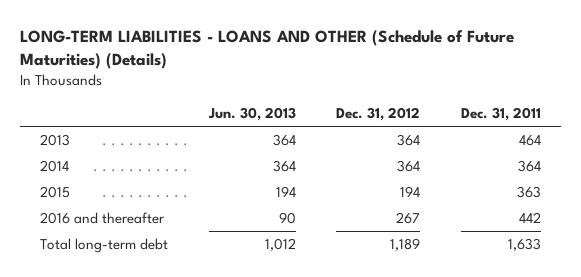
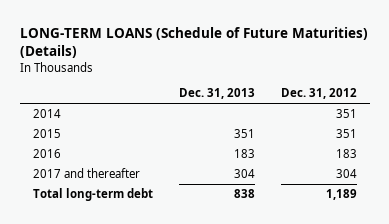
[19,30,514,70] LONG-TERM LIABILITIES - LOANS AND OTHER (Schedule of Future Maturities) (Details) -> [19,26,368,58] LONG-TERM LOANS (Schedule of Future Maturities) (Details)
[207,107,296,122] Jun. 30, 2013 -> none
[461,107,542,122] Dec. 31, 2011 -> none
none -> [178,88,255,100] Dec. 31, 2013
[39,133,70,146] 2013 -> none
[397,159,421,172] 364 -> [335,109,357,119] 351
[400,185,421,197] 194 -> [335,129,357,139] 351
none -> [32,149,61,159] 2016
[39,211,165,224] 2016 and thereafter -> [32,168,140,179] 2017 and thereafter
[396,211,421,224] 267 -> [335,169,357,179] 304

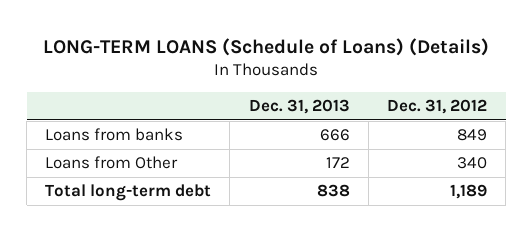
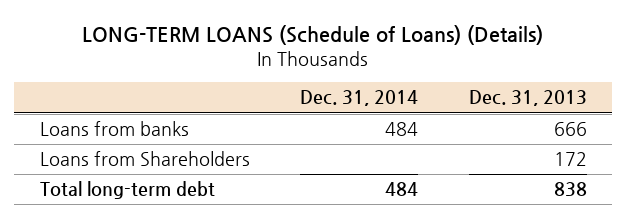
[386,99,487,115] Dec. 31, 2012 -> none
none -> [300,90,419,107] Dec. 31, 2014
[45,156,179,170] Loans from Other -> [39,151,250,167] Loans from Shareholders

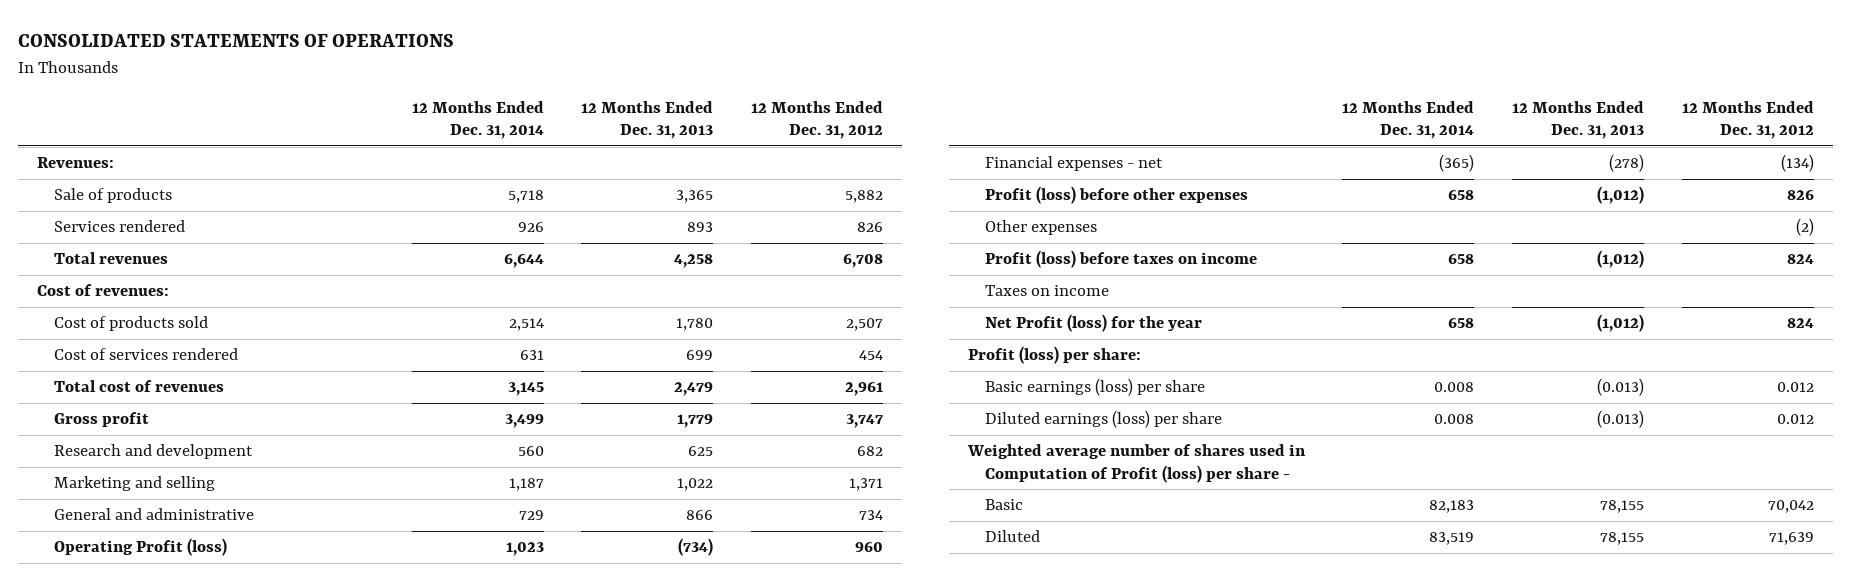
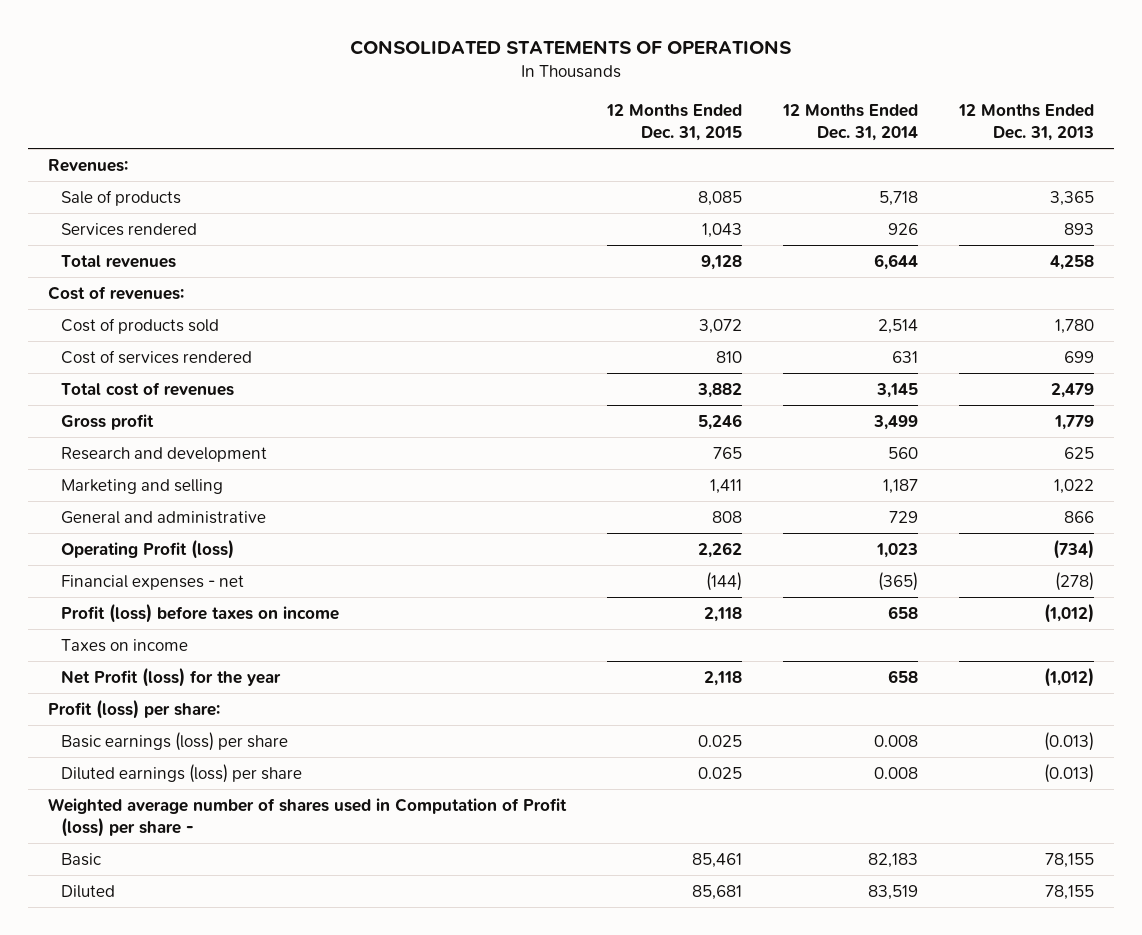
[750,100,883,140] 12 Months Ended Dec. 31, 2012 -> none
none -> [606,103,743,142] 12 Months Ended Dec. 31, 2015
[985,186,1249,205] Profit (loss) before other expenses -> none
[985,220,1098,236] Other expenses -> none

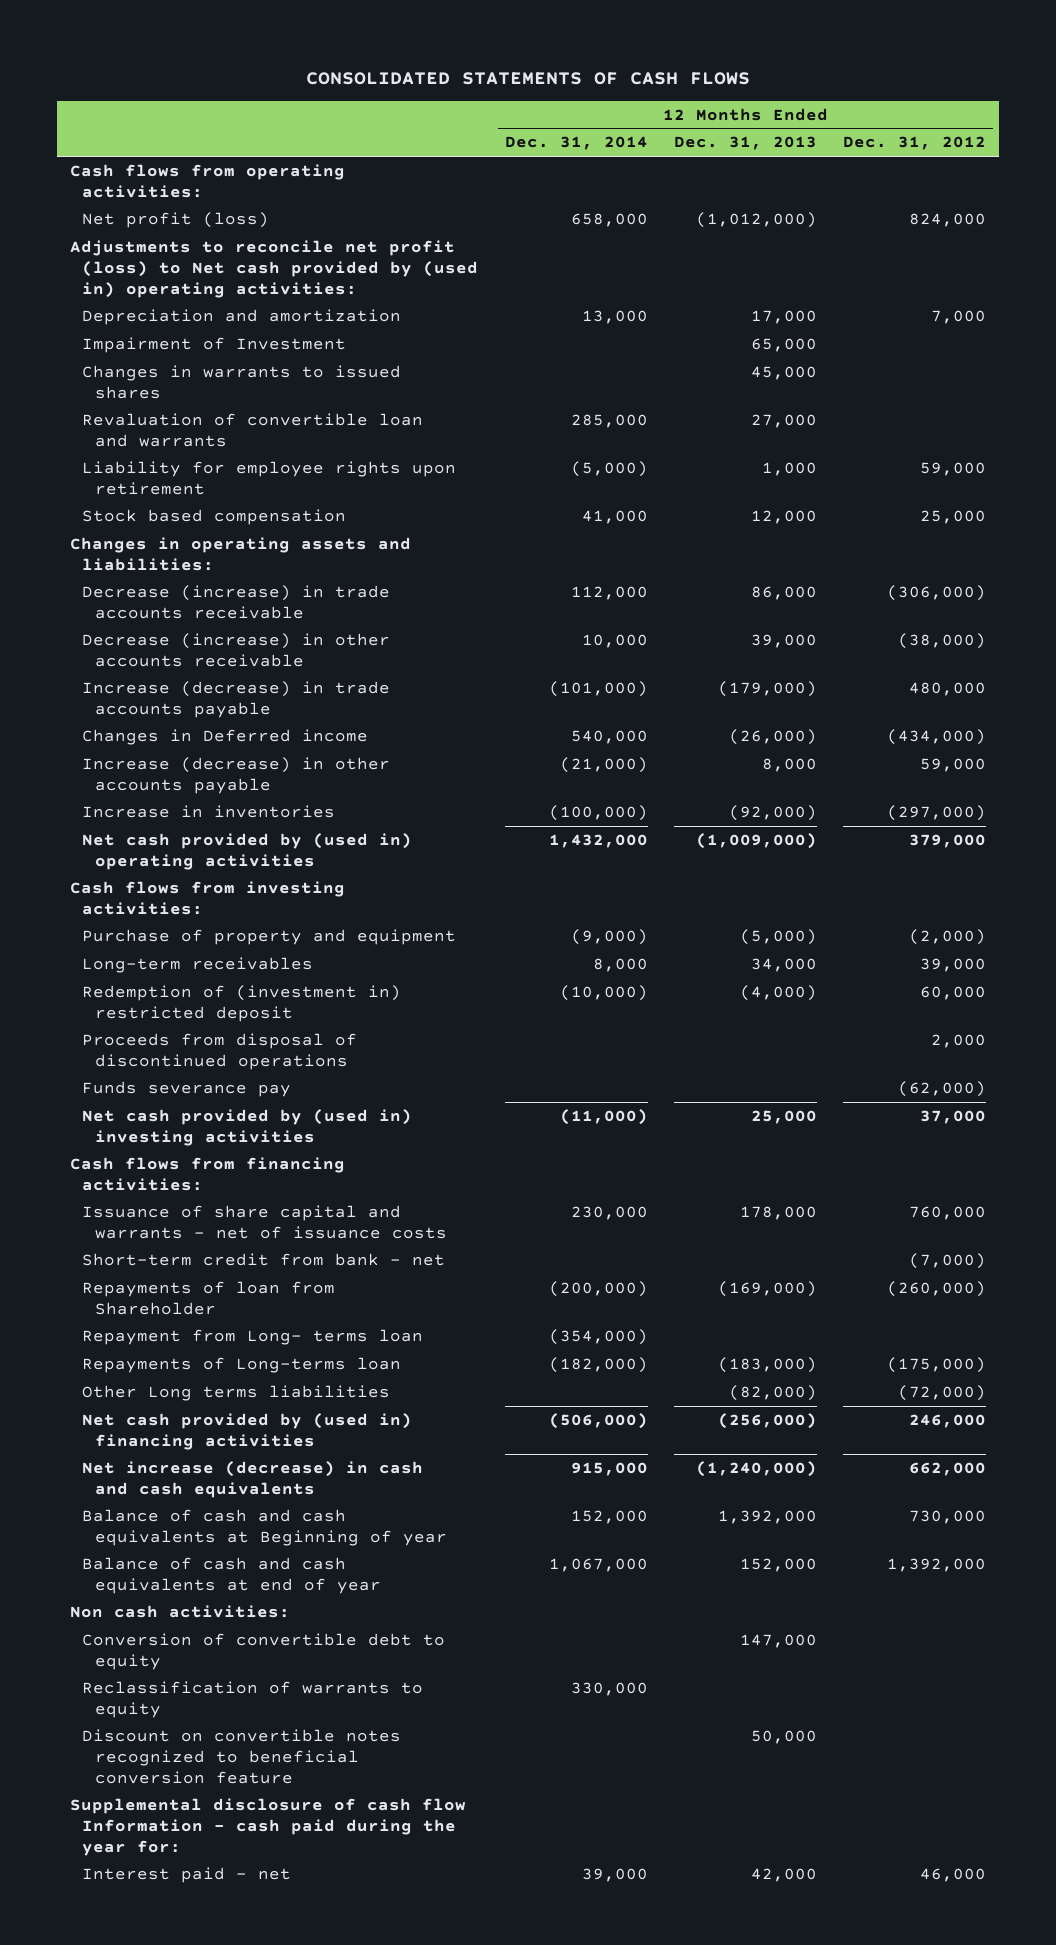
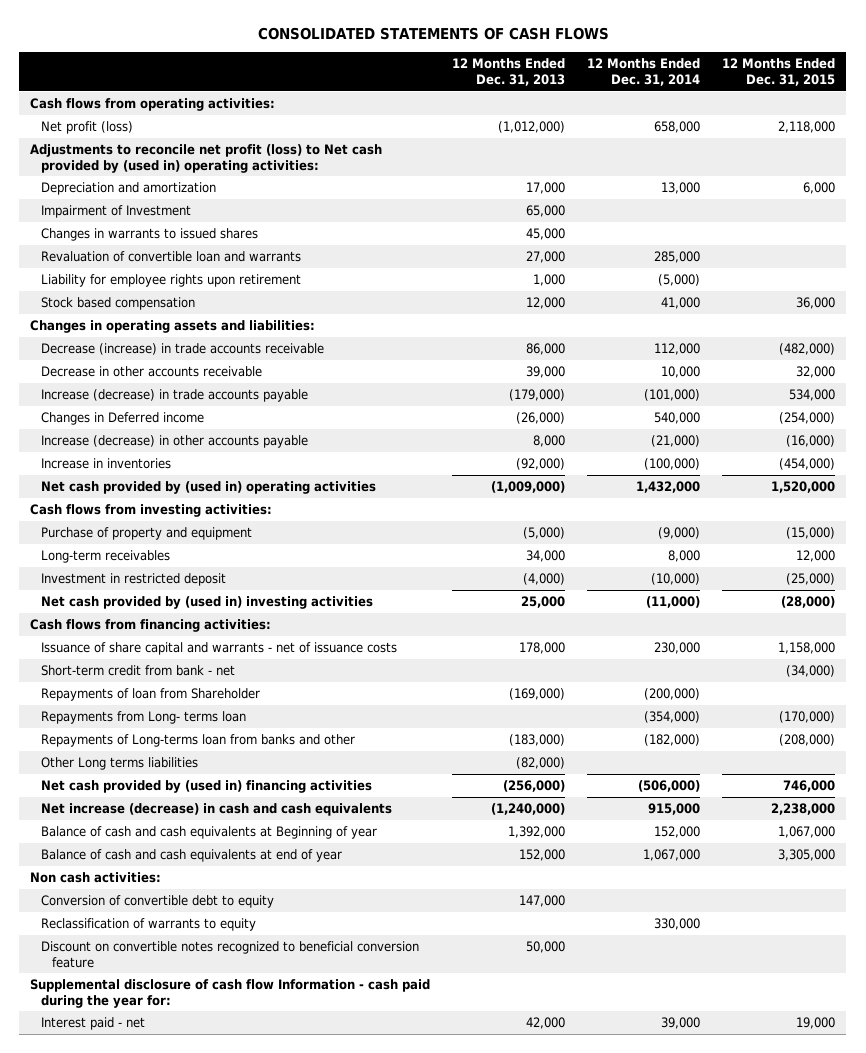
[843,136,987,151] Dec. 31, 2012 -> none
none -> [722,58,836,86] 12 Months Ended Dec. 31, 2015
[82,632,391,667] Decrease (increase) in other accounts receivable -> [41,365,263,377] Decrease in other accounts receivable
[82,1032,358,1070] Proceeds from disposal of discontinued operations -> none
[82,1080,292,1097] Funds severance pay -> none
[82,984,402,1022] Redemption of (investment in) restricted deposit -> [41,572,227,586] Investment in restricted deposit
[82,1328,424,1345] Repayment from Long- terms loan -> [41,710,247,724] Repayments from Long- terms loan
[82,1356,402,1373] Repayments of Long-terms loan -> [41,733,356,747] Repayments of Long-terms loan from banks and other

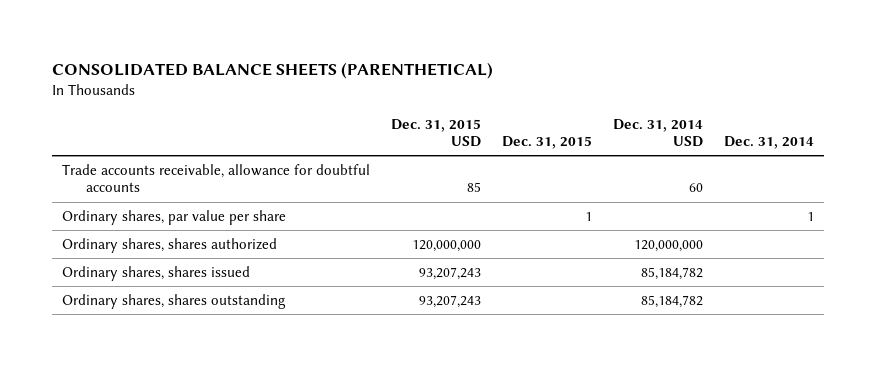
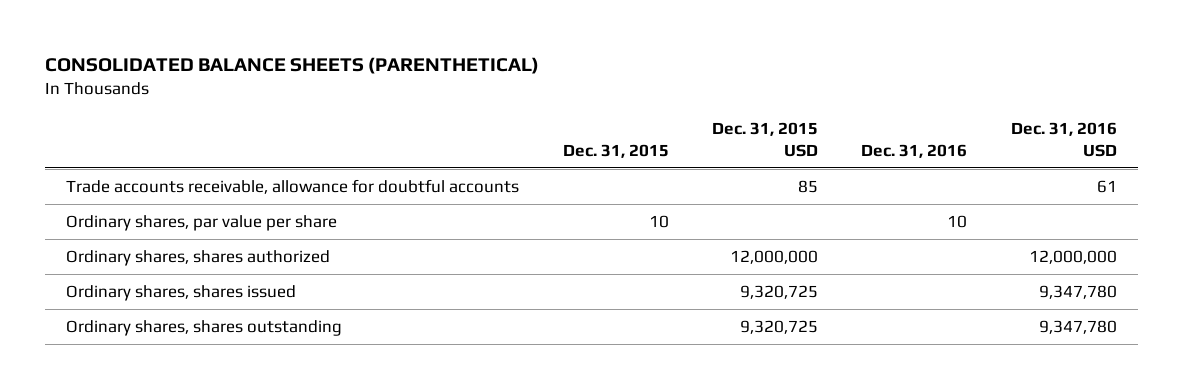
[613,118,704,148] Dec. 31, 2014 USD -> none
[723,136,814,150] Dec. 31, 2014 -> none
none -> [861,143,968,158] Dec. 31, 2016
none -> [1010,122,1117,157] Dec. 31, 2016 USD
[585,211,593,221] 1 -> [648,214,669,228] 10
[412,239,482,252] 120,000,000 -> [729,249,818,264] 12,000,000
[419,266,482,280] 93,207,243 -> [739,284,818,299] 9,320,725
[419,294,482,308] 93,207,243 -> [739,319,818,334] 9,320,725

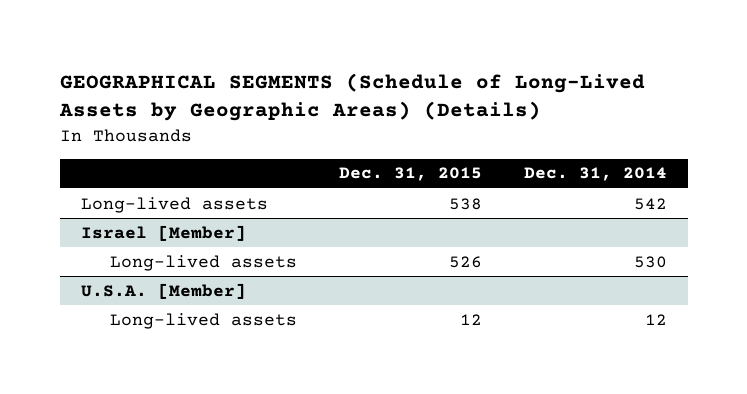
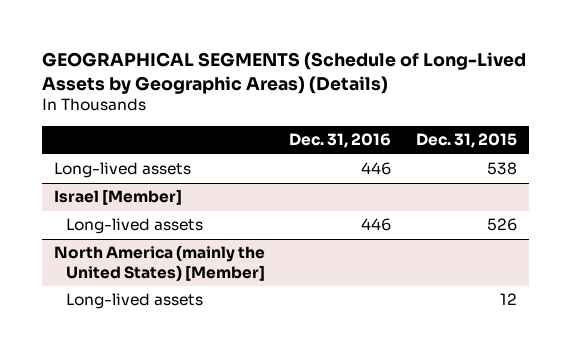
[523,167,667,182] Dec. 31, 2014 -> none
none -> [289,133,392,149] Dec. 31, 2016
[80,282,246,299] U.S.A. [Member] -> [53,245,266,281] North America (mainly the United States) [Member]

